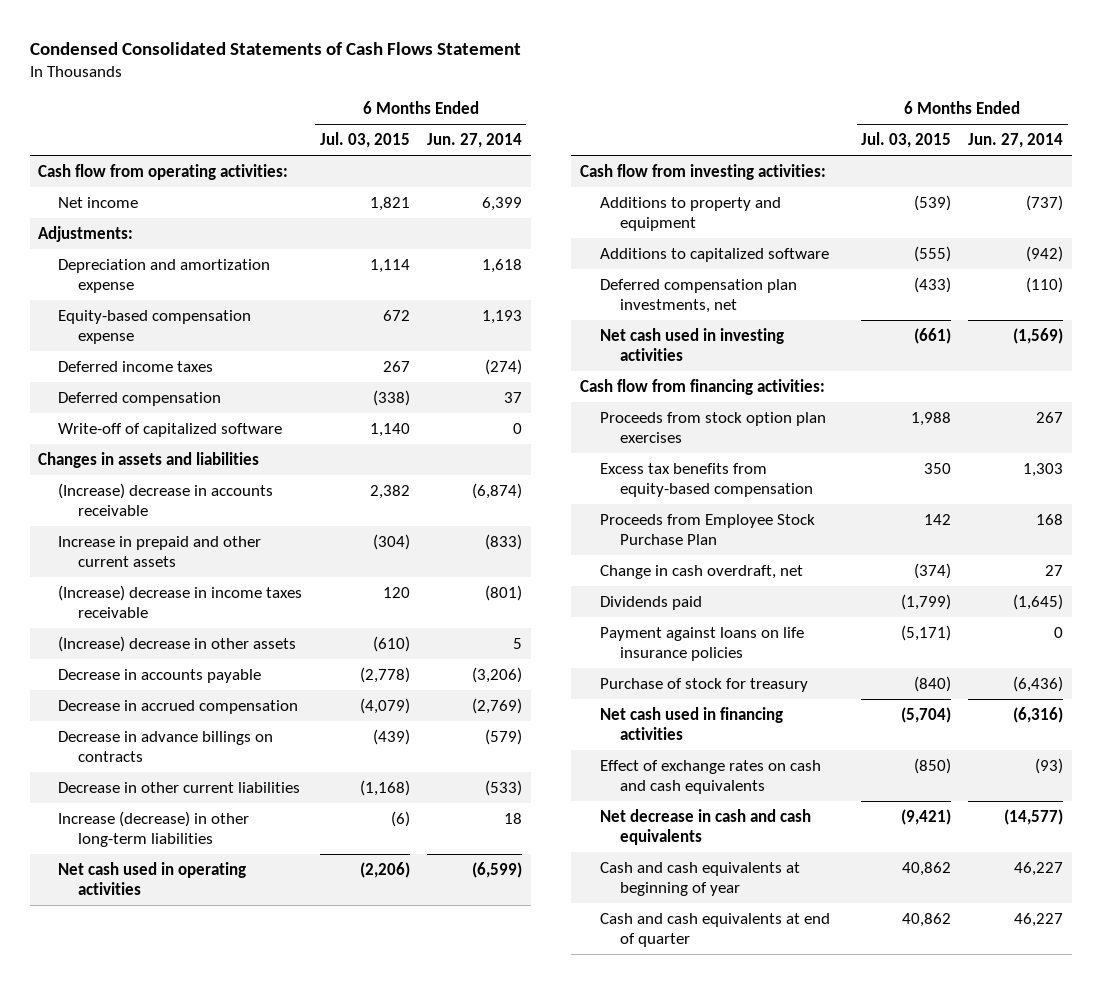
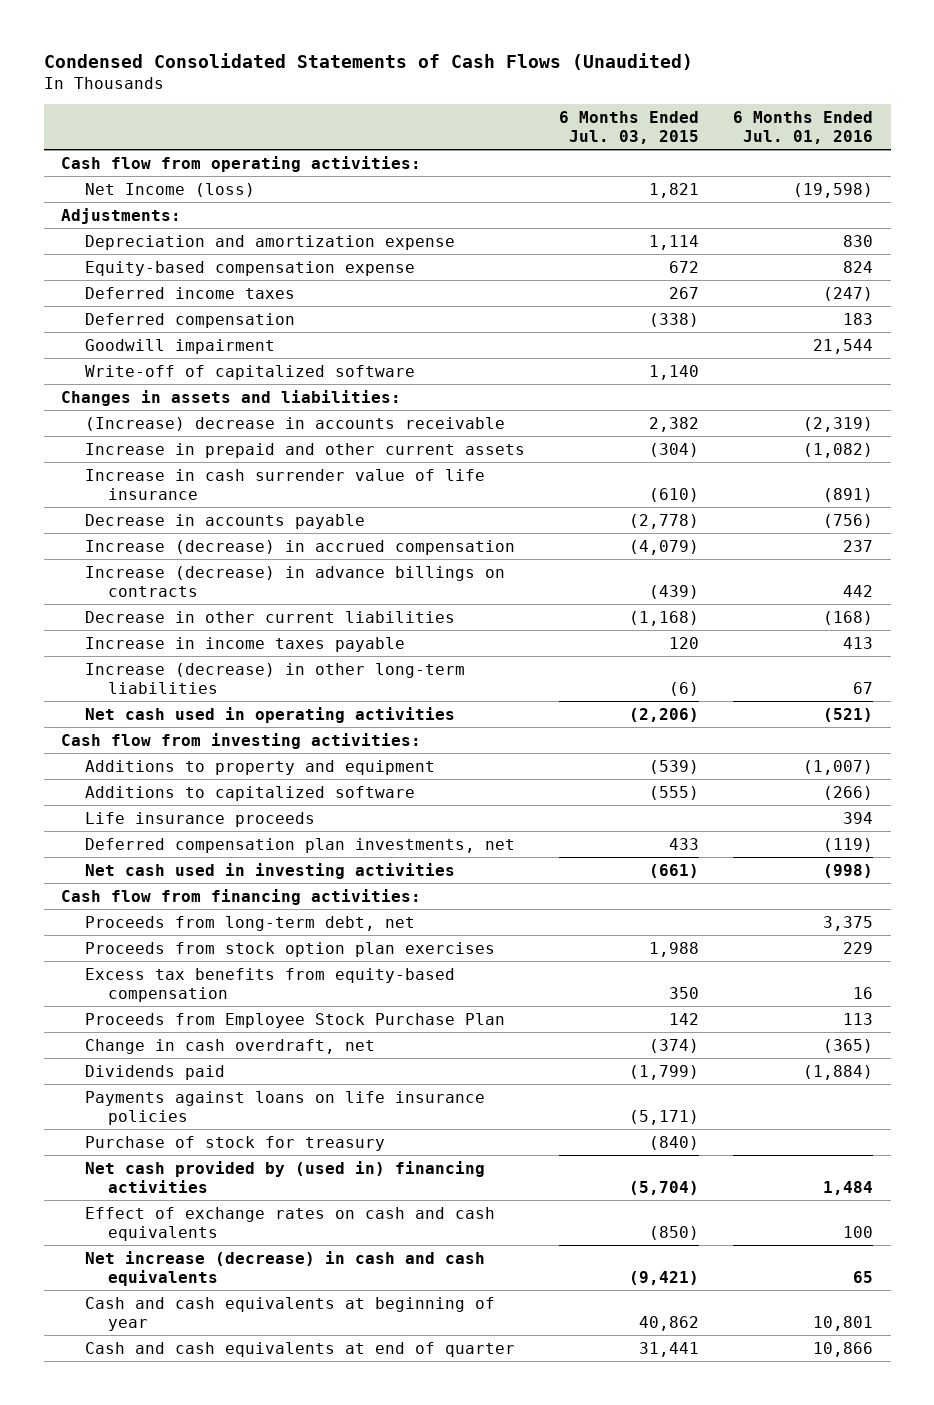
[29,42,521,56] Condensed Consolidated Statements of Cash Flows Statement -> [43,52,693,70] Condensed Consolidated Statements of Cash Flows (Unaudited)
[426,133,522,149] Jun. 27, 2014 -> none
none -> [733,110,874,144] 6 Months Ended Jul. 01, 2016
[58,196,139,208] Net income -> [84,182,255,197] Net Income (loss)
none -> [84,338,275,354] Goodwill impairment
[38,451,260,468] Changes in assets and liabilities -> [60,389,401,406] Changes in assets and liabilities:
[58,584,303,619] (Increase) decrease in income taxes receivable -> none
[58,635,297,652] (Increase) decrease in other assets -> none
none -> [84,468,485,500] Increase in cash surrender value of life insurance
[58,699,299,714] Decrease in accrued compensation -> [84,539,515,555] Increase (decrease) in accrued compensation
[58,730,274,763] Decrease in advance billings on contracts -> [84,565,505,597] Increase (decrease) in advance billings on contracts
none -> [84,636,405,652] Increase in income taxes payable
none -> [84,811,315,827] Life insurance proceeds
[914,276,952,293] (433) -> [669,837,700,850] 433
none -> [84,915,415,931] Proceeds from long-term debt, net
[599,626,804,662] Payment against loans on life insurance policies -> [84,1090,485,1125] Payments against loans on life insurance policies
[599,706,783,741] Net cash used in financing activities -> [84,1160,485,1193] Net cash provided by (used in) financing activities
[599,808,811,846] Net decrease in cash and cash equivalents -> [84,1250,485,1286] Net increase (decrease) in cash and cash equivalents
[902,912,952,927] 40,862 -> [639,1341,700,1357] 31,441

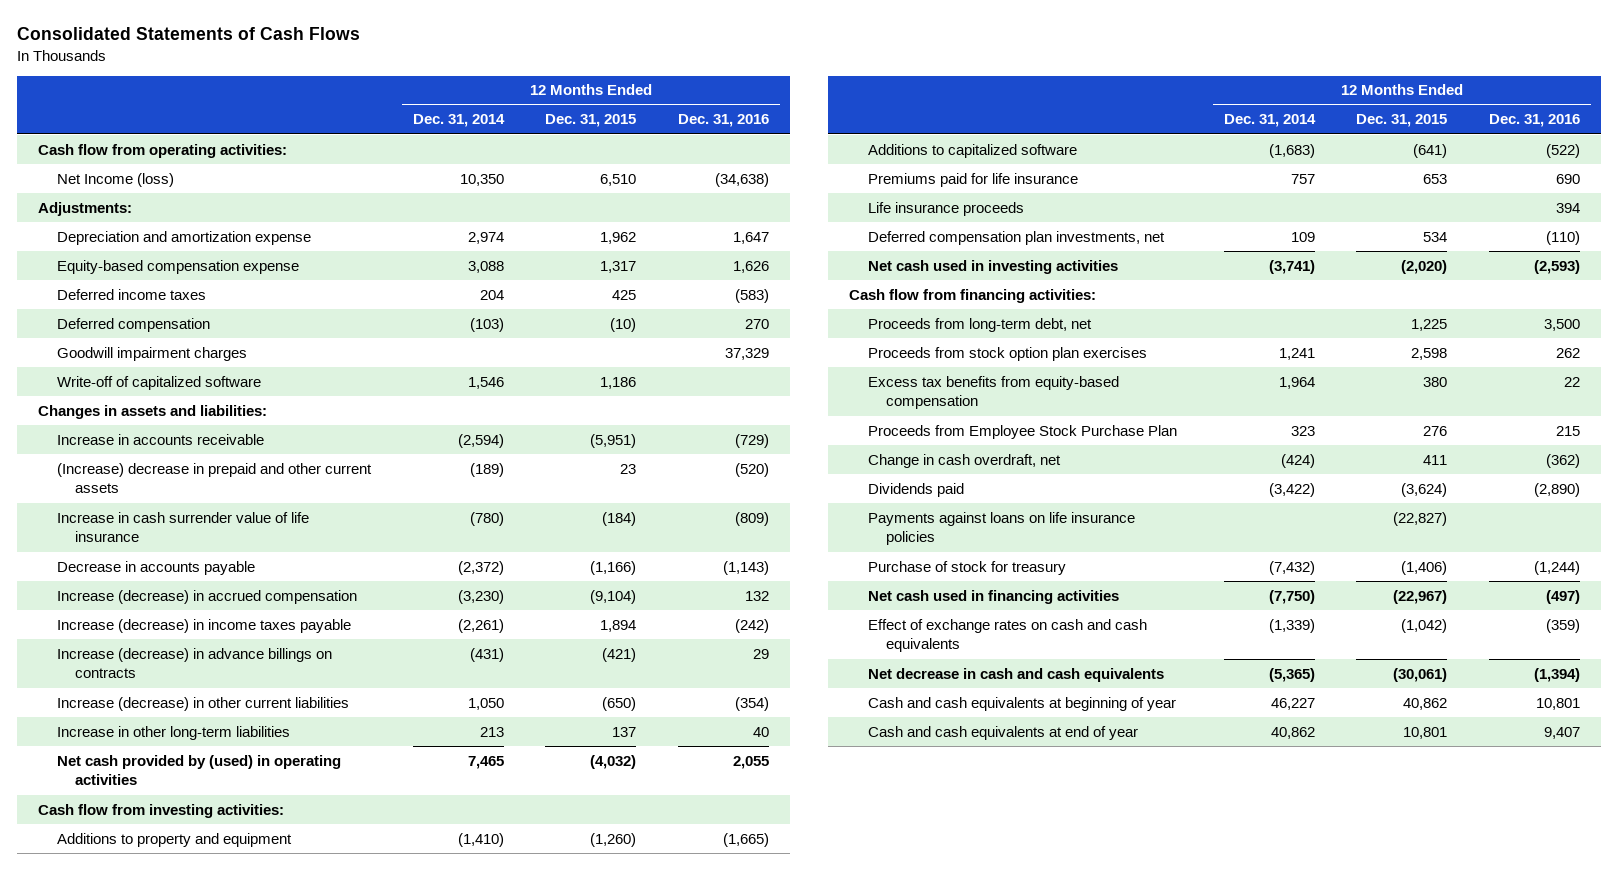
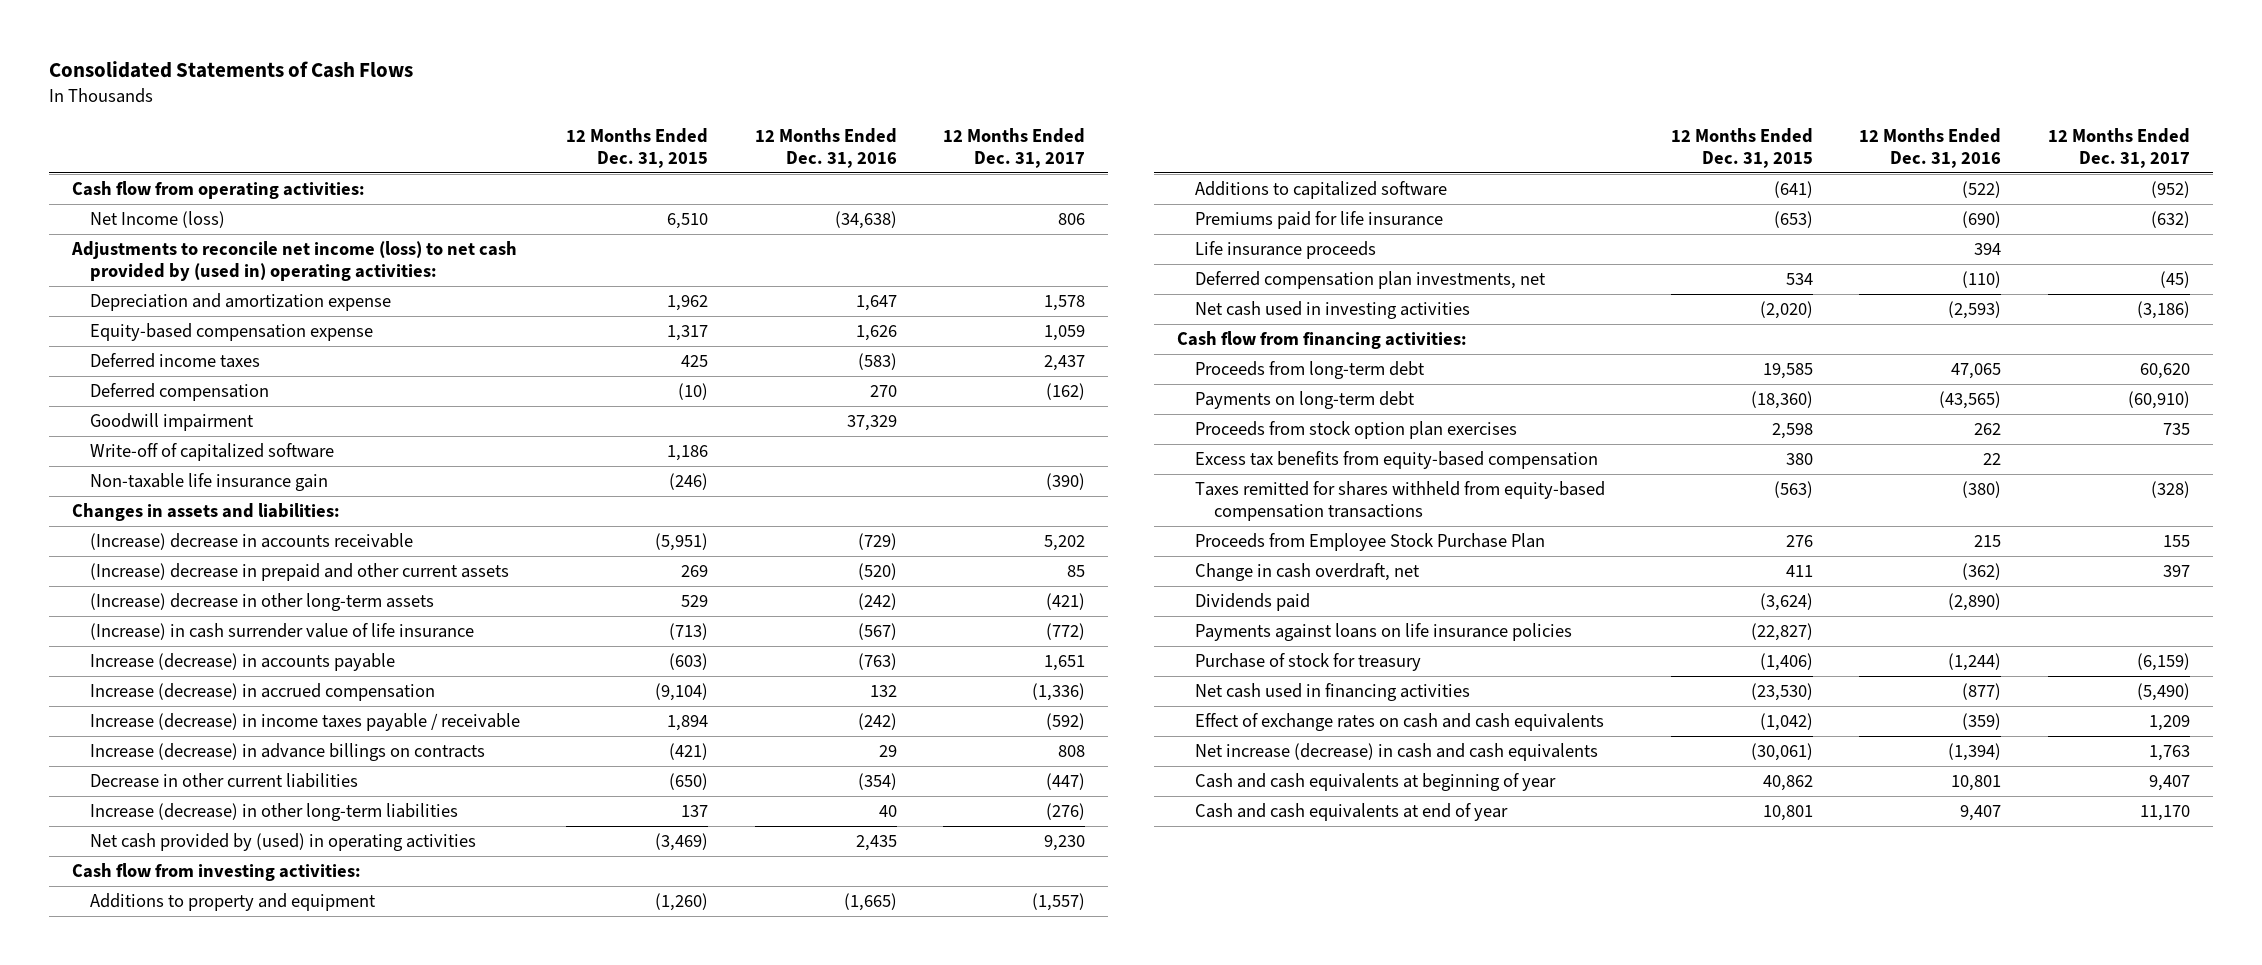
[412,114,505,128] Dec. 31, 2014 -> none
none -> [942,127,1085,169] 12 Months Ended Dec. 31, 2017
[37,201,132,216] Adjustments: -> [70,240,517,282] Adjustments to reconcile net income (loss) to net cash provided by (used in) operating activities:
[56,346,247,361] Goodwill impairment charges -> [90,412,255,431] Goodwill impairment
none -> [90,472,329,491] Non-taxable life insurance gain
[56,433,264,445] Increase in accounts receivable -> [90,532,414,550] (Increase) decrease in accounts receivable
[620,463,637,474] 23 -> [681,564,709,577] 269
none -> [90,592,435,611] (Increase) decrease in other long-term assets
[56,511,309,543] Increase in cash surrender value of life insurance -> [90,622,475,640] (Increase) in cash surrender value of life insurance
[602,511,637,526] (184) -> [669,622,709,640] (713)
[735,511,770,526] (809) -> [857,622,897,640] (567)
[56,560,255,575] Decrease in accounts payable -> [90,652,396,671] Increase (decrease) in accounts payable
[590,560,637,575] (1,166) -> [669,652,709,670] (603)
[723,560,770,575] (1,143) -> [857,652,897,670] (763)
[56,618,351,633] Increase (decrease) in income taxes payable -> [90,712,521,731] Increase (decrease) in income taxes payable / receivable
[56,696,349,711] Increase (decrease) in other current liabilities -> [90,772,359,788] Decrease in other current liabilities
[56,725,290,740] Increase in other long-term liabilities -> [90,802,459,821] Increase (decrease) in other long-term liabilities
[590,754,637,769] (4,032) -> [655,832,709,851] (3,469)
[733,755,770,769] 2,055 -> [855,834,897,851] 2,435
[1423,173,1448,184] 653 -> [1774,210,1814,228] (653)
[1556,173,1581,184] 690 -> [1962,210,2002,228] (690)
[867,317,1092,332] Proceeds from long-term debt, net -> [1195,360,1426,379] Proceeds from long-term debt
[1411,318,1448,331] 1,225 -> [1763,362,1814,379] 19,585
[1544,318,1581,331] 3,500 -> [1951,362,2002,379] 47,065
none -> [1195,390,1416,409] Payments on long-term debt
none -> [1195,480,1606,522] Taxes remitted for shares withheld from equity-based compensation transactions
[1393,589,1448,604] (22,967) -> [1751,682,1814,701] (23,530)
[1546,589,1581,604] (497) -> [1962,682,2002,700] (877)
[867,667,1164,682] Net decrease in cash and cash equivalents -> [1195,742,1599,761] Net increase (decrease) in cash and cash equivalents

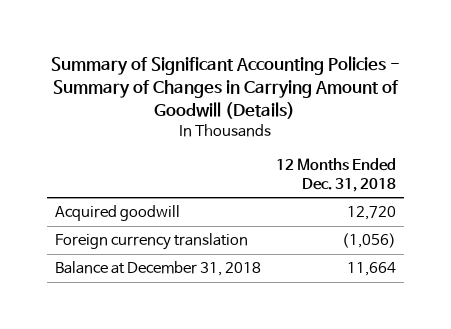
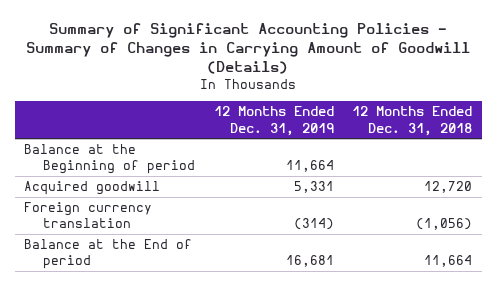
none -> [213,106,334,136] 12 Months Ended Dec. 31, 2019
none -> [24,144,195,175] Balance at the Beginning of period
[54,261,261,277] Balance at December 31, 2018 -> [24,239,193,270] Balance at the End of period

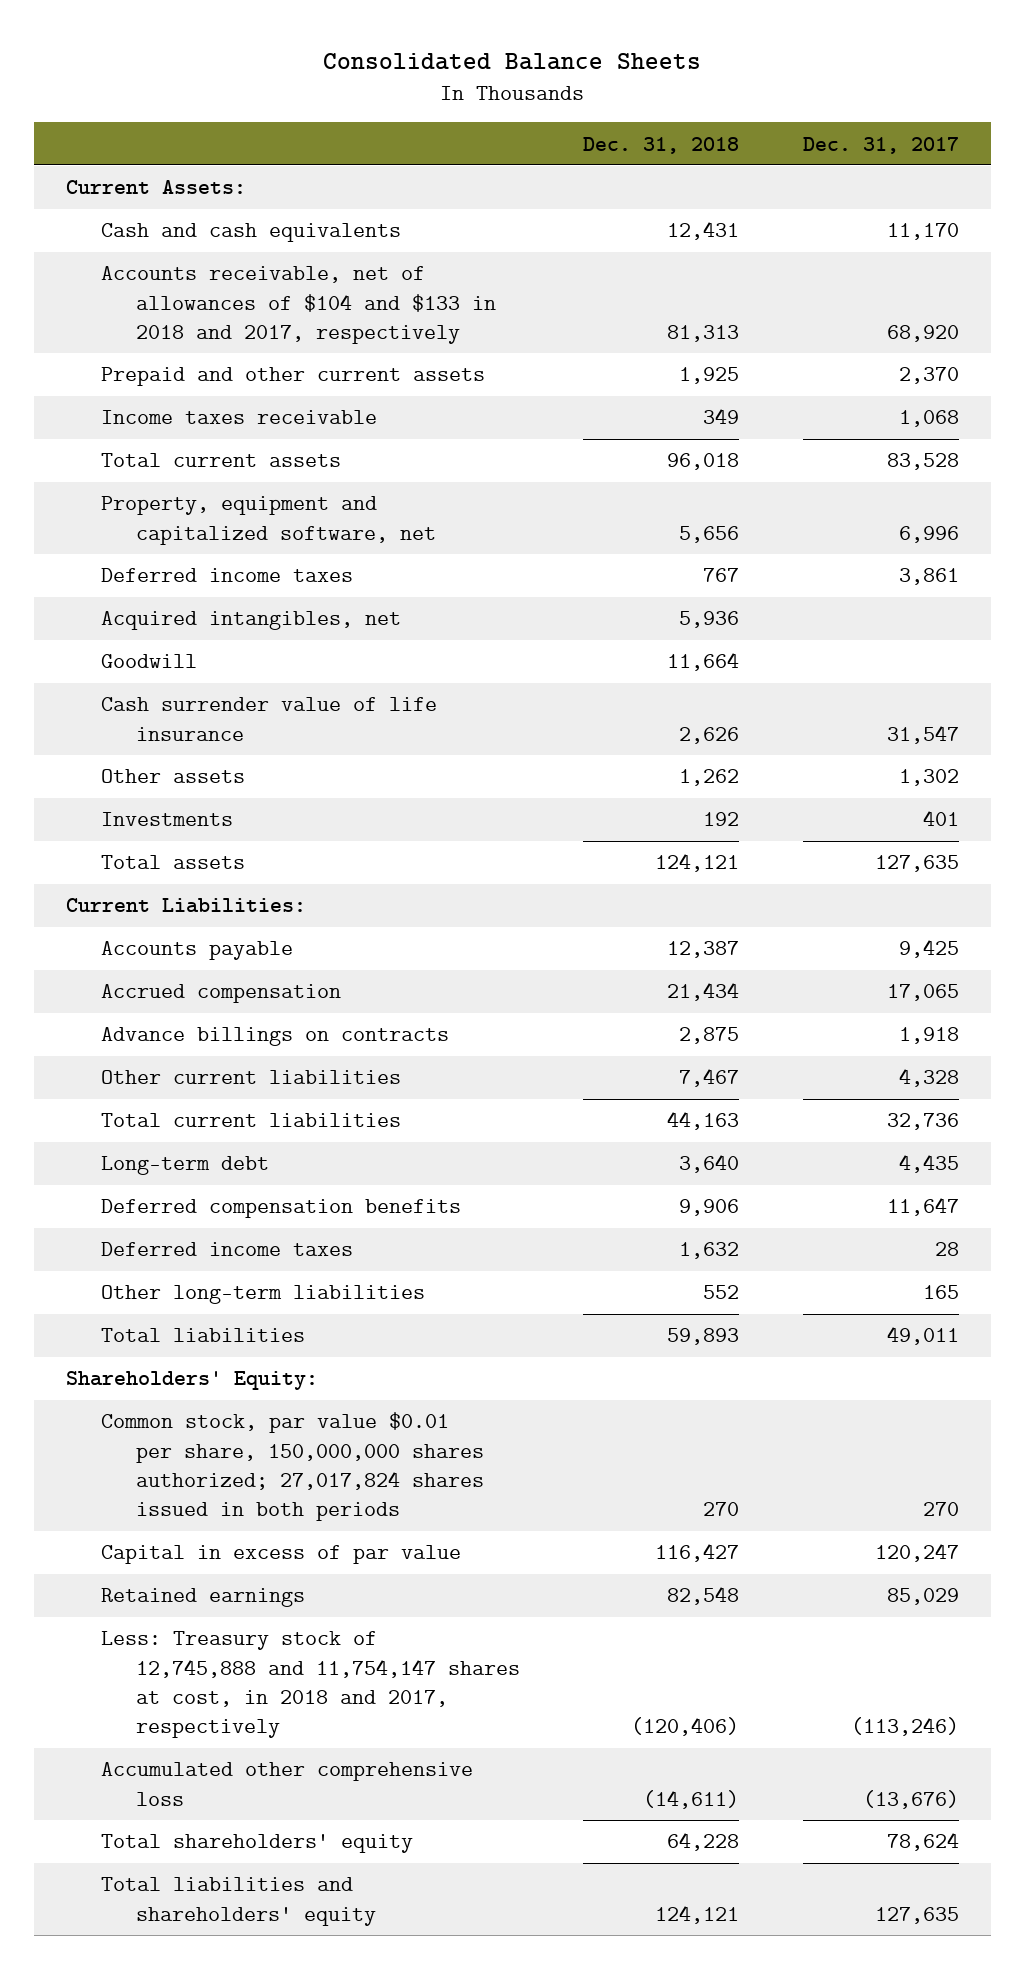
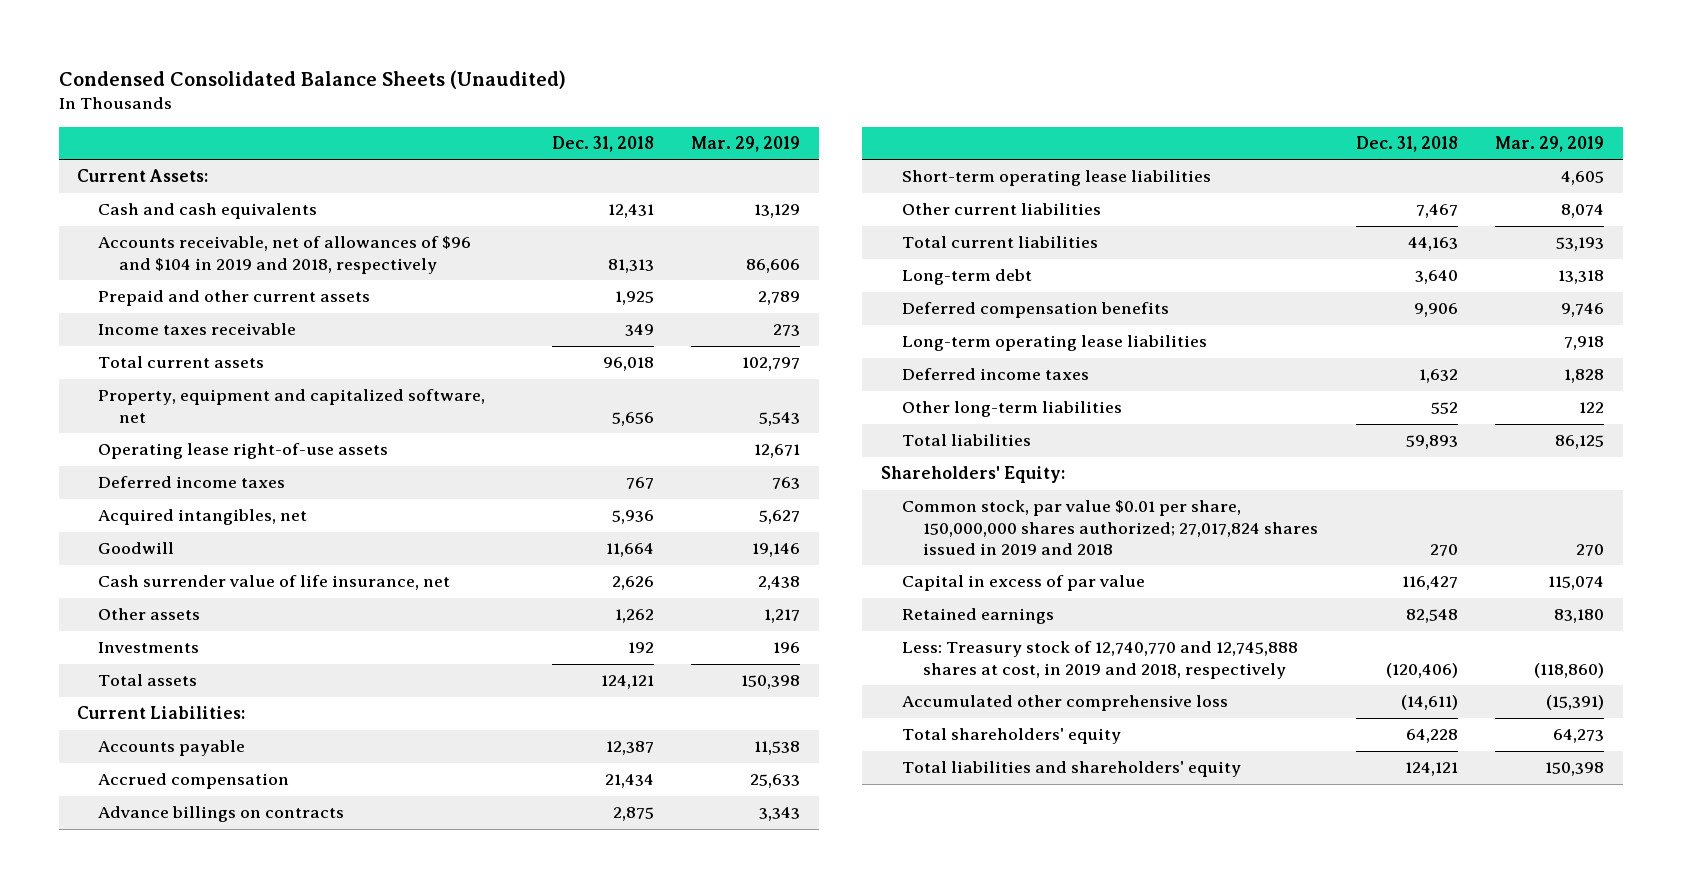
[323,53,702,71] Consolidated Balance Sheets -> [58,69,566,89] Condensed Consolidated Balance Sheets (Unaudited)
[803,136,960,154] Dec. 31, 2017 -> none
none -> [691,136,801,153] Mar. 29, 2019
[100,266,496,344] Accounts receivable, net of allowances of $104 and $133 in 2018 and 2017, respectively -> [98,236,472,274] Accounts receivable, net of allowances of $96 and $104 in 2019 and 2018, respectively
none -> [98,443,389,460] Operating lease right-of-use assets
[100,697,437,741] Cash surrender value of life insurance -> [98,575,451,591] Cash surrender value of life insurance, net
none -> [902,170,1212,187] Short-term operating lease liabilities
none -> [902,335,1208,352] Long-term operating lease liabilities
[100,1412,484,1522] Common stock, par value $0.01 per share, 150,000,000 shares authorized; 27,017,824 shares issued in both periods -> [902,500,1319,556] Common stock, par value $0.01 per share, 150,000,000 shares authorized; 27,017,824 shares issued in 2019 and 2018
[100,1631,520,1739] Less: Treasury stock of 12,745,888 and 11,754,147 shares at cost, in 2018 and 2017, respectively -> [902,641,1299,679] Less: Treasury stock of 12,740,770 and 12,745,888 shares at cost, in 2019 and 2018, respectively

